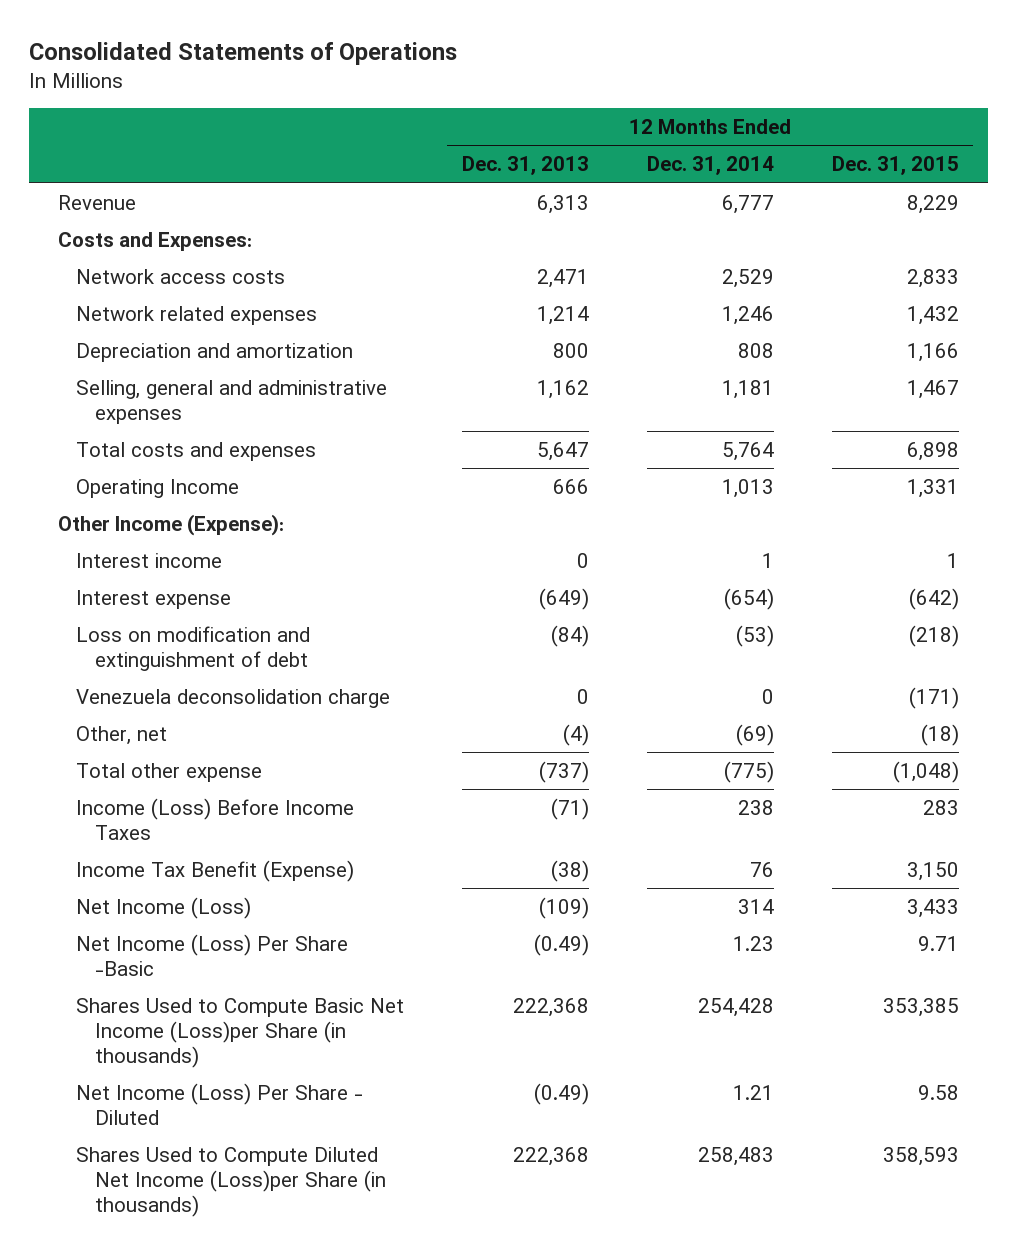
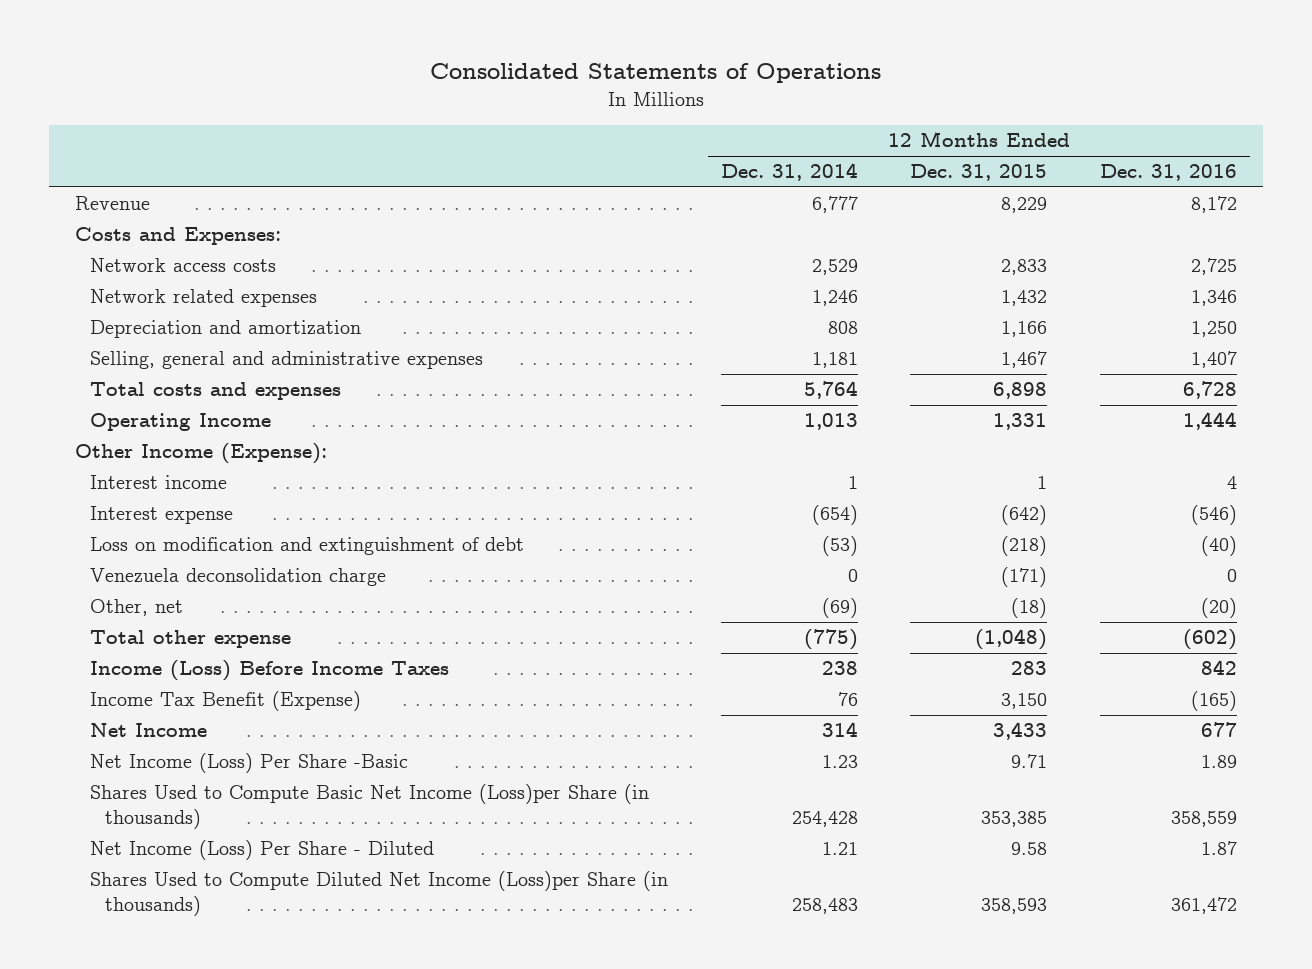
[461,156,589,176] Dec. 31, 2013 -> none
none -> [1100,164,1238,182] Dec. 31, 2016
[76,896,252,919] Net Income (Loss) -> [90,723,208,738] Net Income

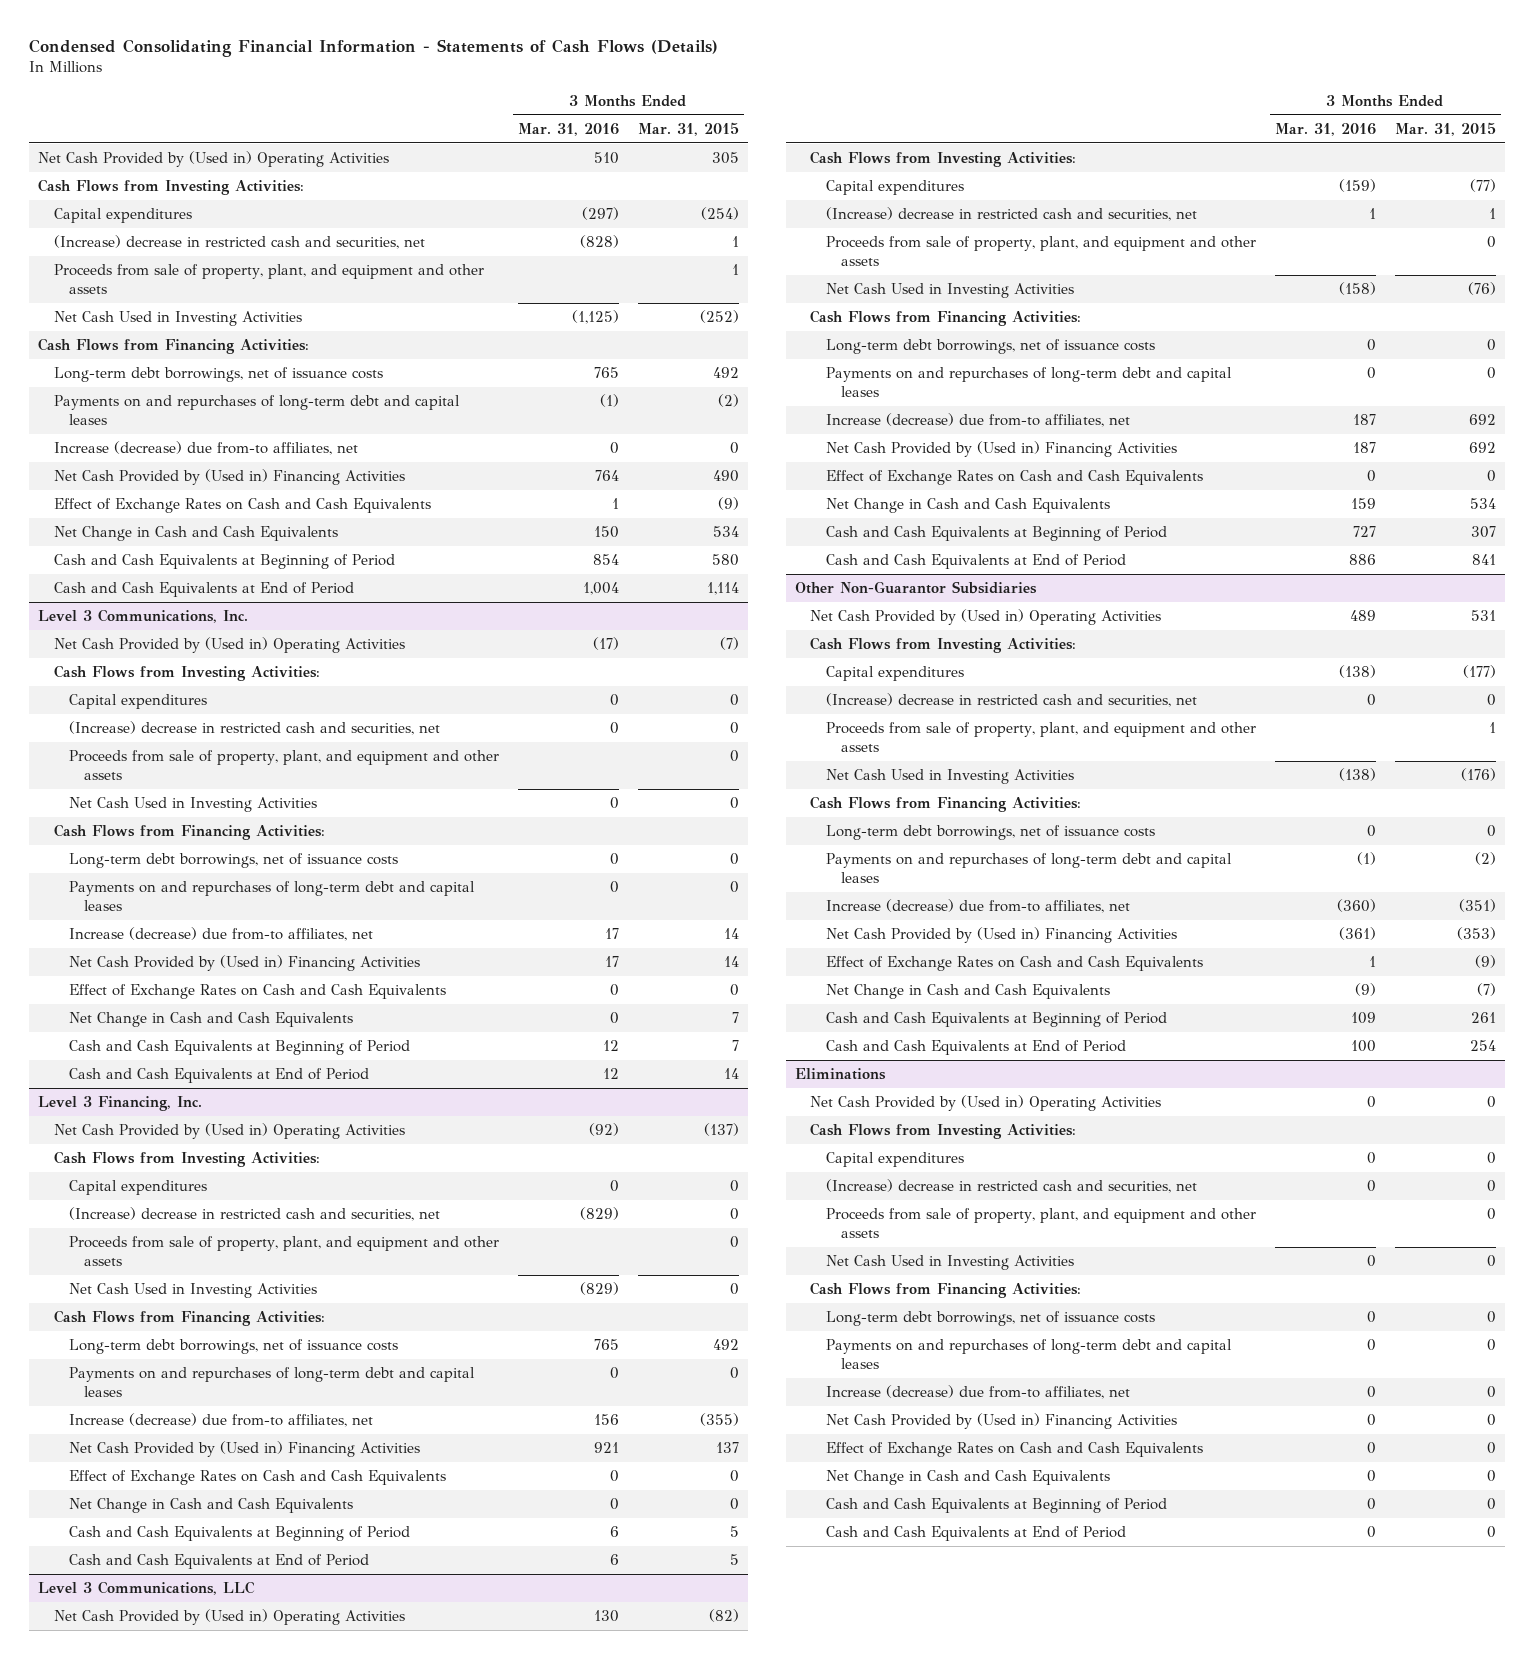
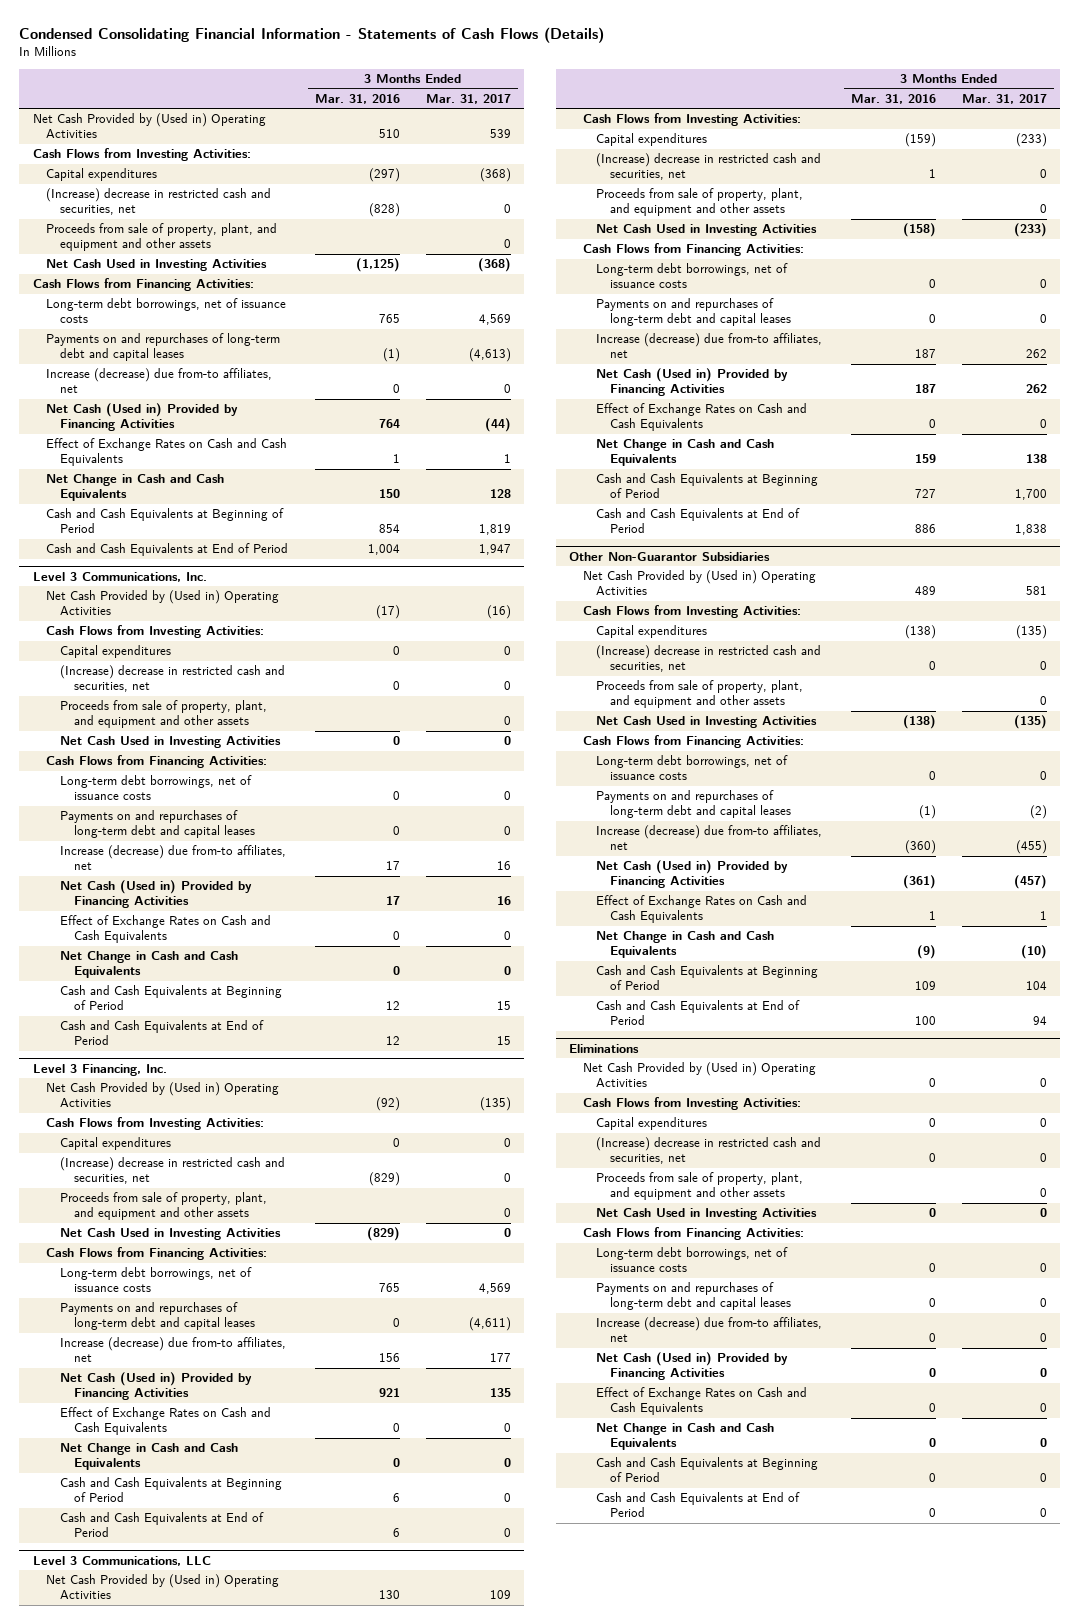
[637,121,739,136] Mar. 31, 2015 -> none
none -> [425,93,511,104] Mar. 31, 2017
[53,469,405,486] Net Cash Provided by (Used in) Financing Activities -> [46,403,239,432] Net Cash (Used in) Provided by Financing Activities
[68,955,420,972] Net Cash Provided by (Used in) Financing Activities -> [60,880,253,909] Net Cash (Used in) Provided by Financing Activities
[68,1441,420,1458] Net Cash Provided by (Used in) Financing Activities -> [60,1372,253,1401] Net Cash (Used in) Provided by Financing Activities
[825,441,1177,458] Net Cash Provided by (Used in) Financing Activities -> [596,368,789,397] Net Cash (Used in) Provided by Financing Activities
[825,927,1177,944] Net Cash Provided by (Used in) Financing Activities -> [596,860,789,889] Net Cash (Used in) Provided by Financing Activities
[825,1413,1177,1430] Net Cash Provided by (Used in) Financing Activities -> [596,1352,789,1381] Net Cash (Used in) Provided by Financing Activities

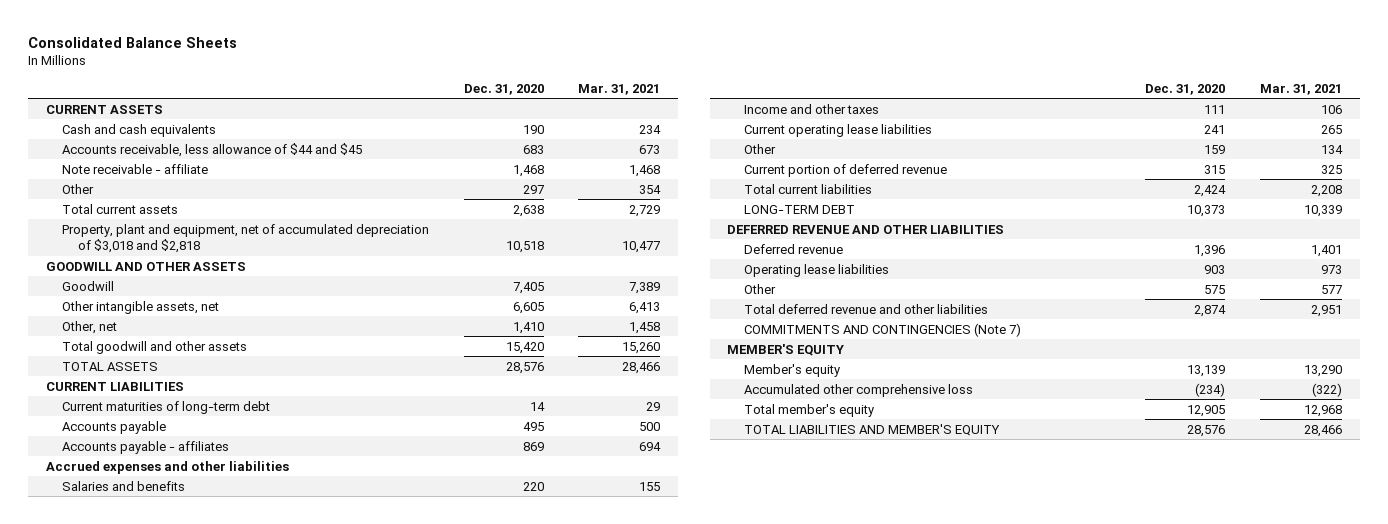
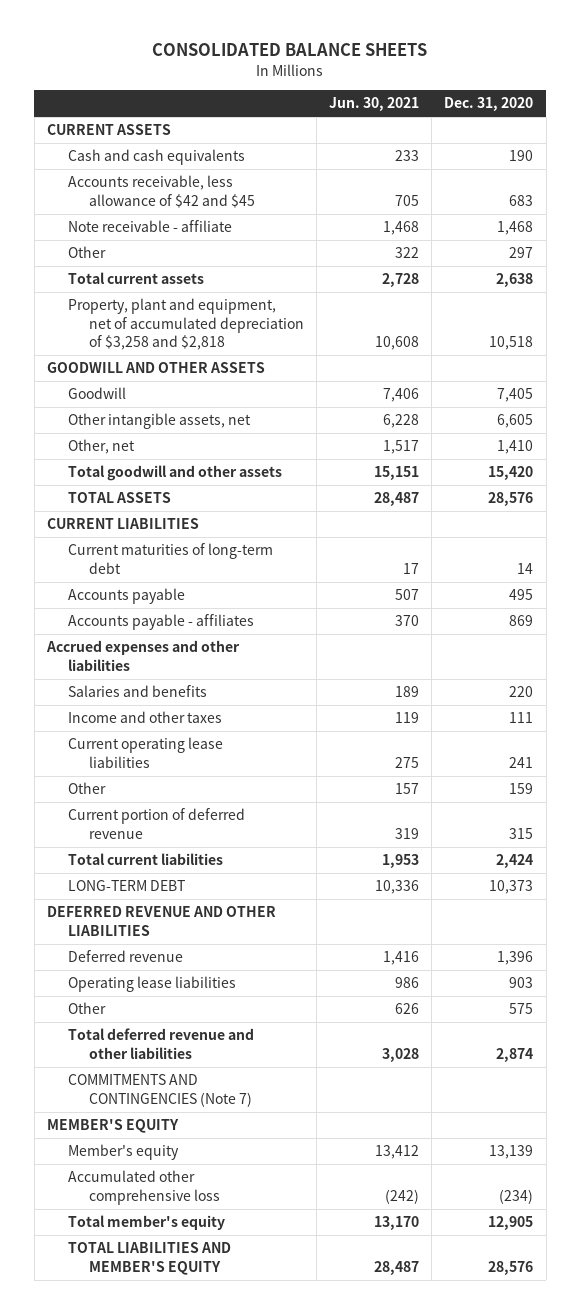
[28,37,238,49] Consolidated Balance Sheets -> [152,43,428,57] CONSOLIDATED BALANCE SHEETS
[578,83,661,95] Mar. 31, 2021 -> none
none -> [329,97,420,112] Jun. 30, 2021
[61,142,362,157] Accounts receivable, less allowance of $44 and $45 -> [68,175,256,208] Accounts receivable, less allowance of $42 and $45
[61,223,429,254] Property, plant and equipment, net of accumulated depreciation of $3,018 and $2,818 -> [68,298,305,350] Property, plant and equipment, net of accumulated depreciation of $3,258 and $2,818

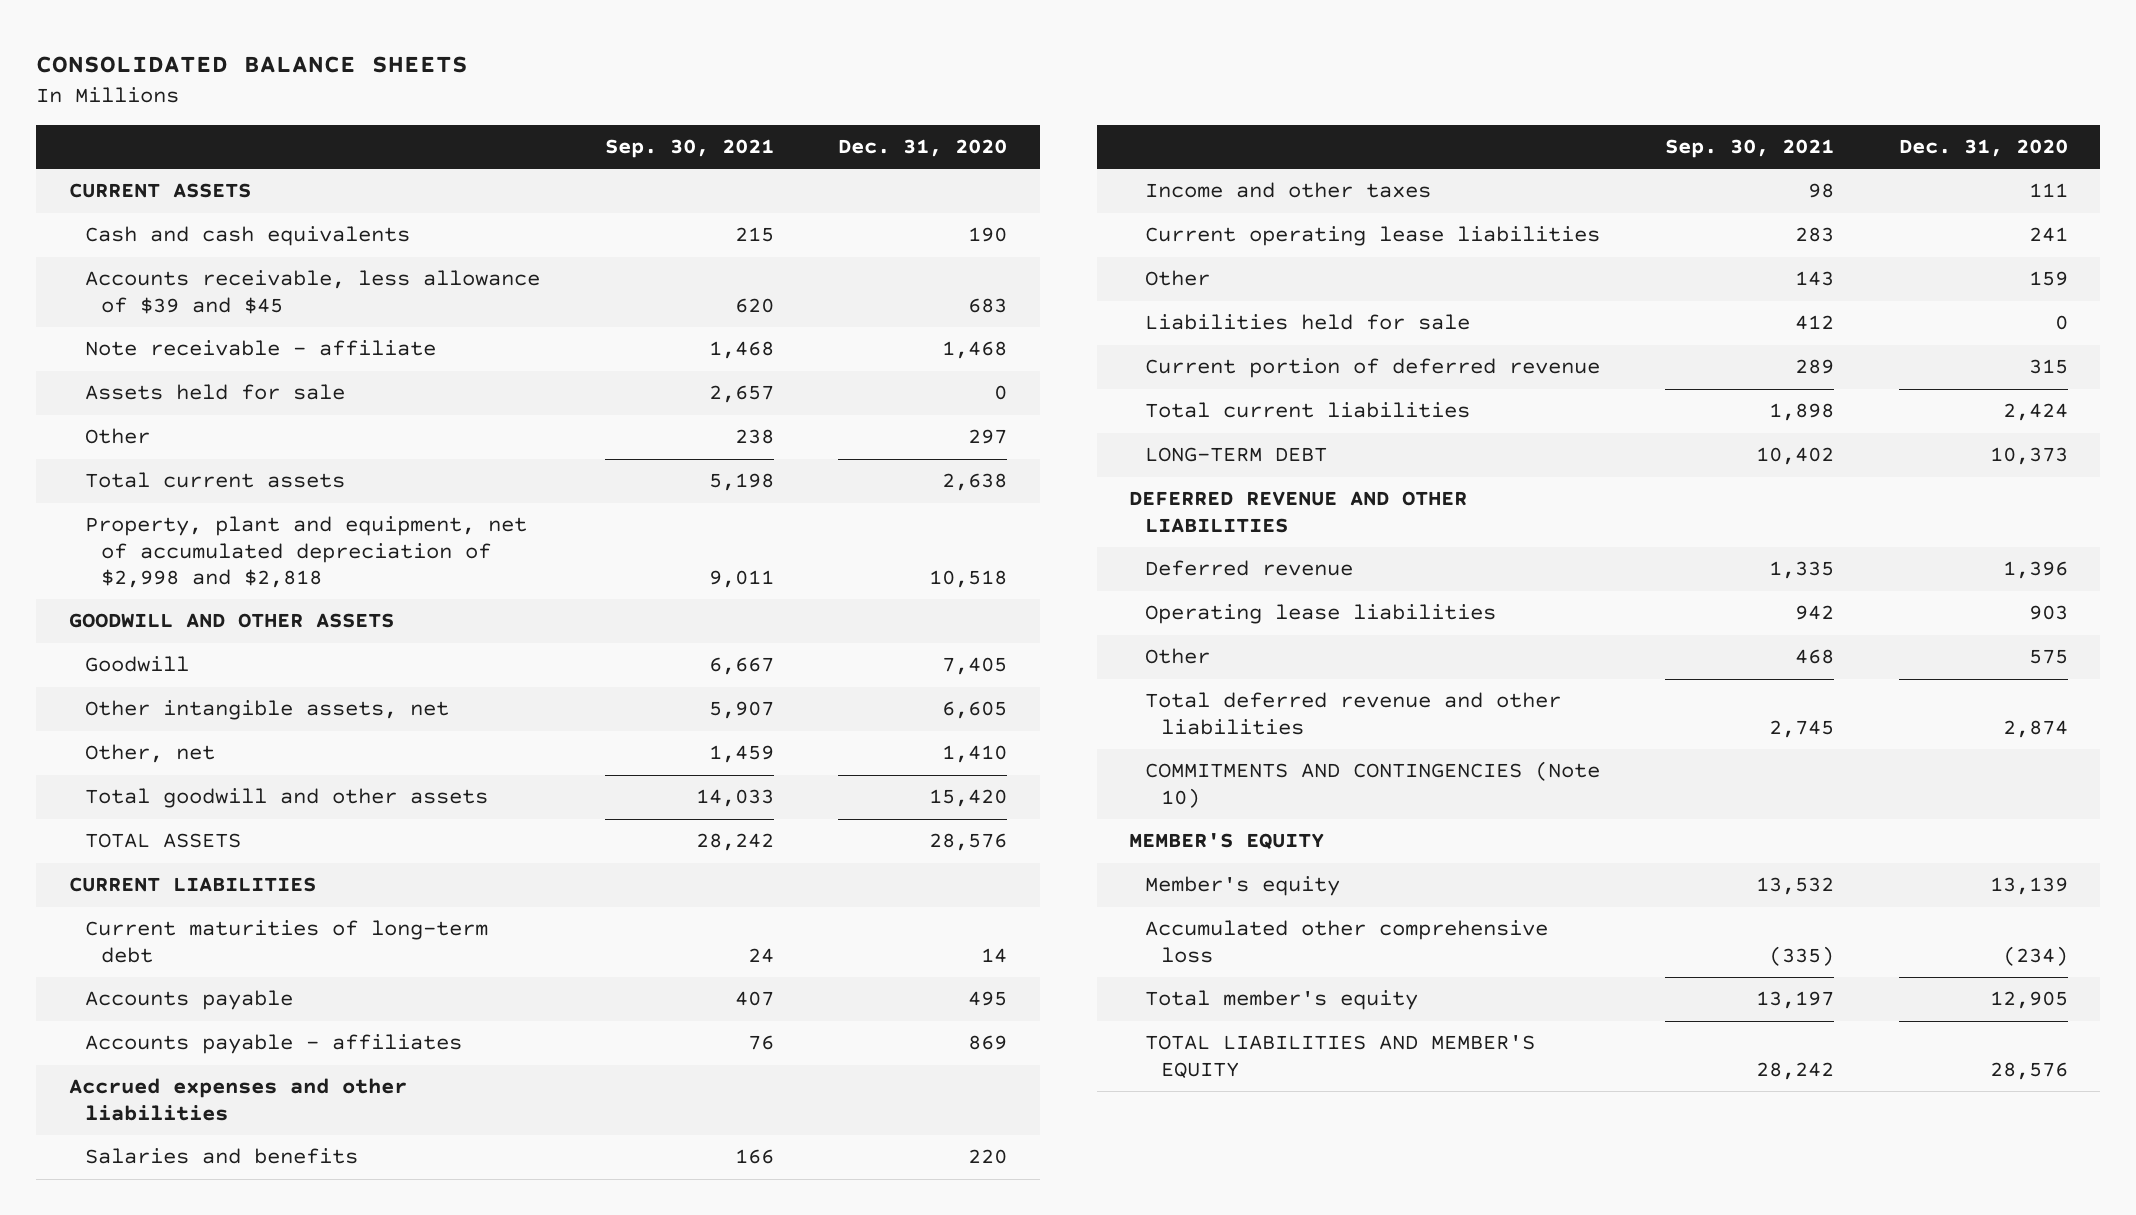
[329,97,420,112] Jun. 30, 2021 -> none
none -> [604,139,774,159] Sep. 30, 2021
[68,175,256,208] Accounts receivable, less allowance of $42 and $45 -> [84,270,540,314] Accounts receivable, less allowance of $39 and $45
none -> [84,384,345,401] Assets held for sale
[68,298,305,350] Property, plant and equipment, net of accumulated depreciation of $3,258 and $2,818 -> [84,516,527,589] Property, plant and equipment, net of accumulated depreciation of $2,998 and $2,818
none -> [1144,314,1470,331] Liabilities held for sale
[68,1074,253,1107] COMMITMENTS AND CONTINGENCIES (Note 7) -> [1144,761,1600,808] COMMITMENTS AND CONTINGENCIES (Note 10)

